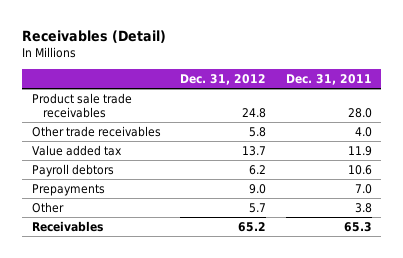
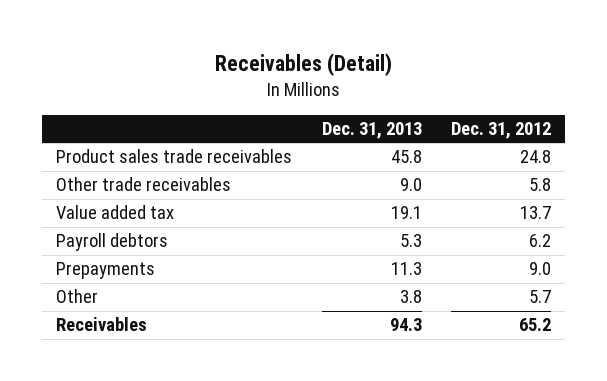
[285,74,372,86] Dec. 31, 2011 -> none
none -> [321,122,422,140] Dec. 31, 2013
[31,92,132,119] Product sale trade receivables -> [56,149,293,164] Product sales trade receivables

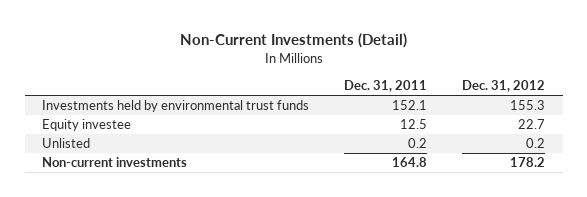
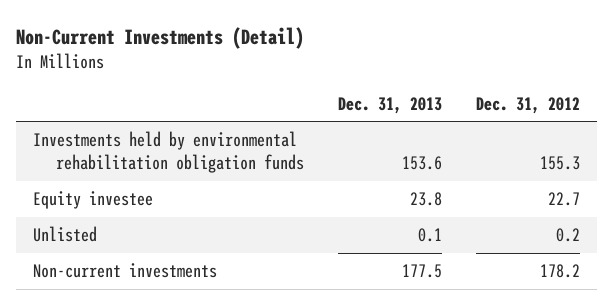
[344,80,428,93] Dec. 31, 2011 -> none
none -> [338,96,443,114] Dec. 31, 2013
[42,100,310,113] Investments held by environmental trust funds -> [33,131,305,173] Investments held by environmental rehabilitation obligation funds

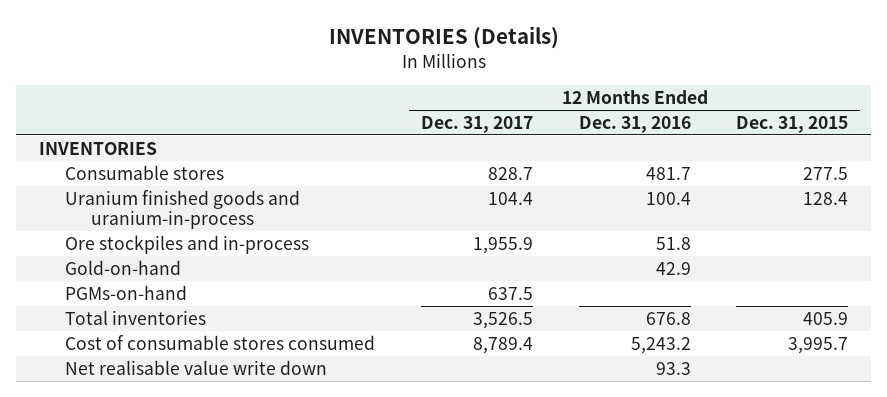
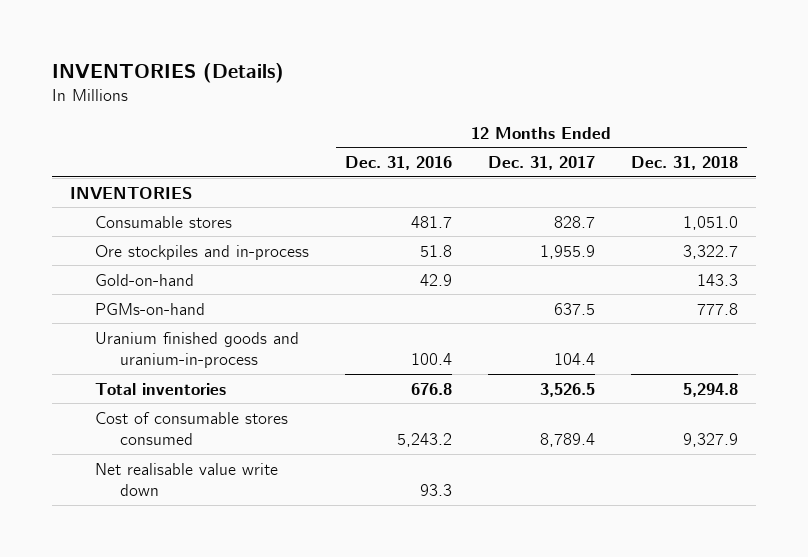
[736,115,849,133] Dec. 31, 2015 -> none
none -> [630,156,738,171] Dec. 31, 2018
[64,189,300,230] Uranium finished goods and uranium-in-process -> [94,331,299,369] Uranium finished goods and uranium-in-process

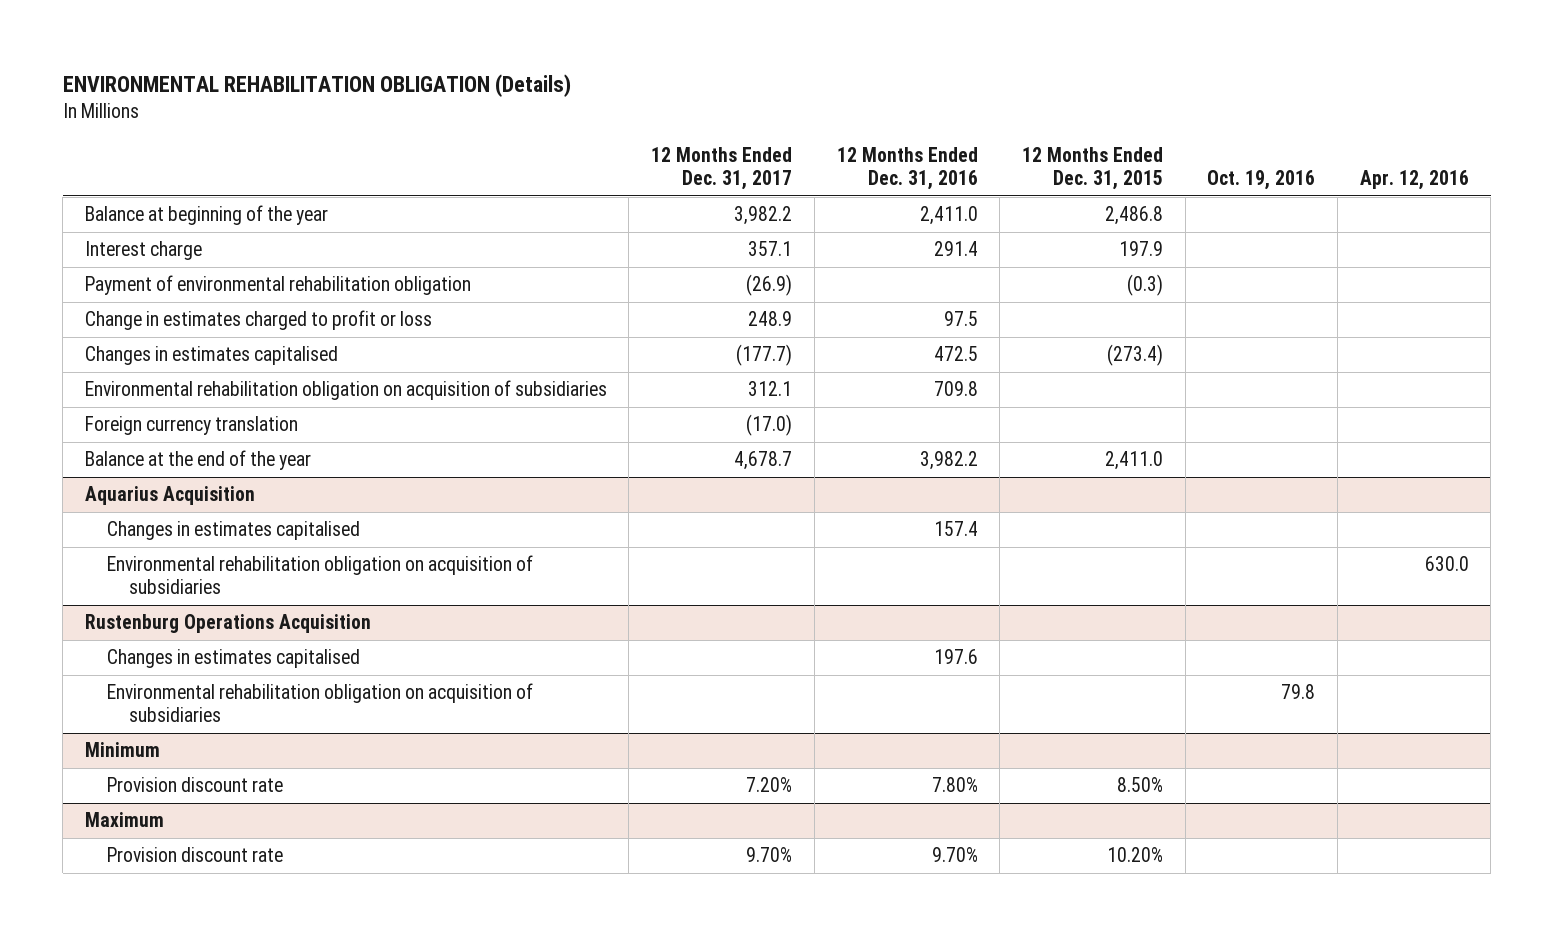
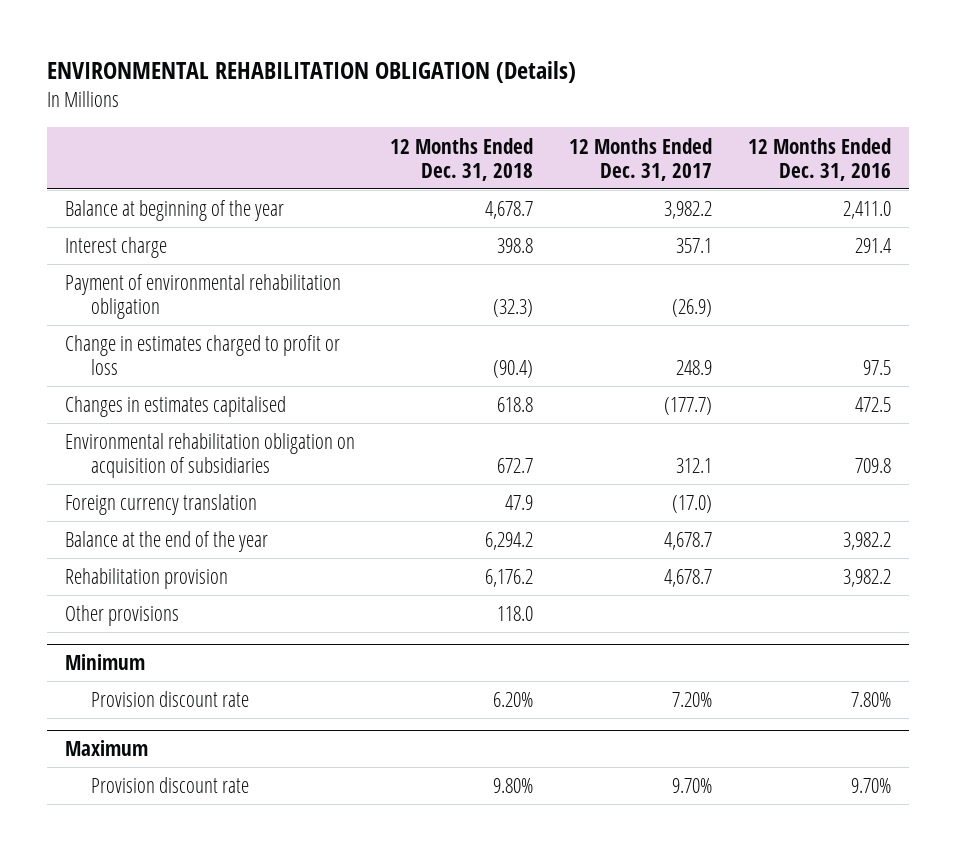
[1021,146,1163,190] 12 Months Ended Dec. 31, 2015 -> none
[1207,169,1316,190] Oct. 19, 2016 -> none
[1359,169,1469,190] Apr. 12, 2016 -> none
none -> [390,137,534,181] 12 Months Ended Dec. 31, 2018
[84,486,255,506] Aquarius Acquisition -> none
[106,521,360,541] Changes in estimates capitalised -> none
[106,555,533,595] Environmental rehabilitation obligation on acquisition of subsidiaries -> none
[84,614,371,634] Rustenburg Operations Acquisition -> none
[106,649,360,669] Changes in estimates capitalised -> none
[106,683,533,723] Environmental rehabilitation obligation on acquisition of subsidiaries -> none
none -> [64,568,228,590] Rehabilitation provision
none -> [64,605,179,627] Other provisions

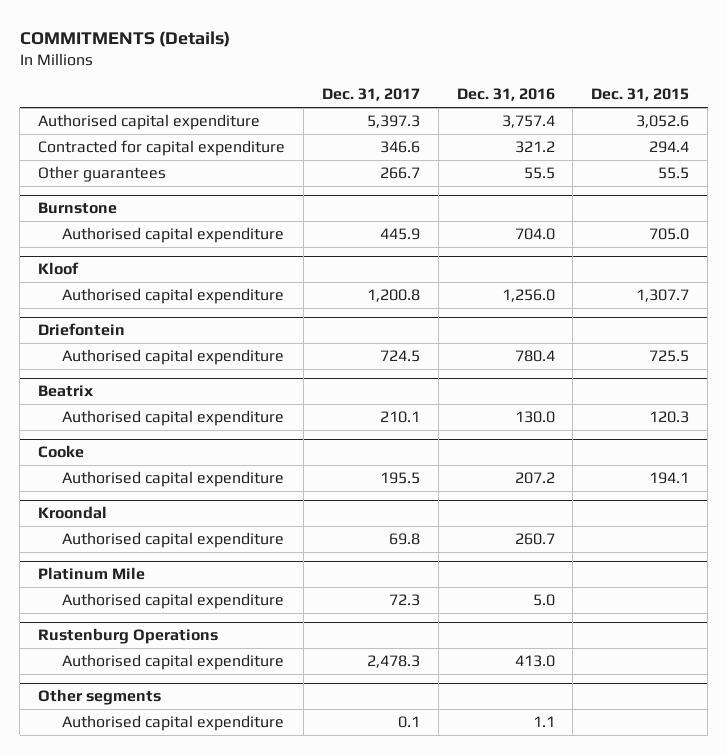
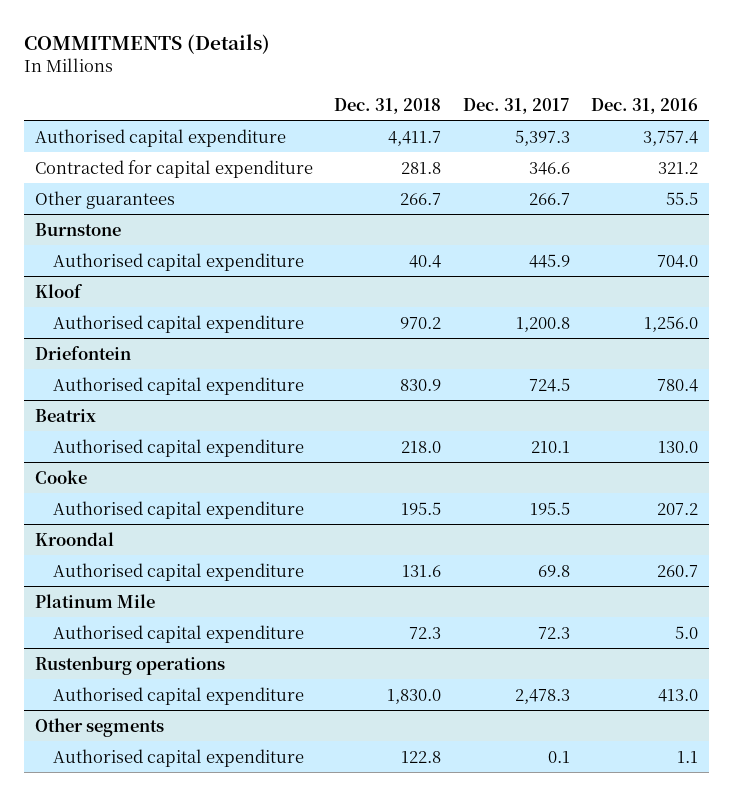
[591,88,690,102] Dec. 31, 2015 -> none
none -> [334,97,442,114] Dec. 31, 2018
[37,628,218,645] Rustenburg Operations -> [34,655,225,675] Rustenburg operations

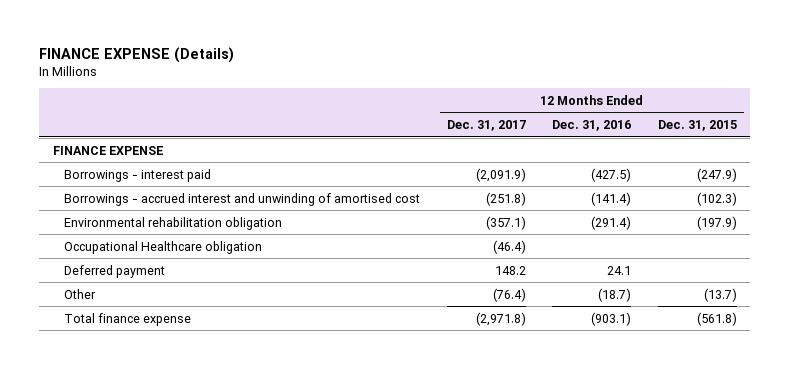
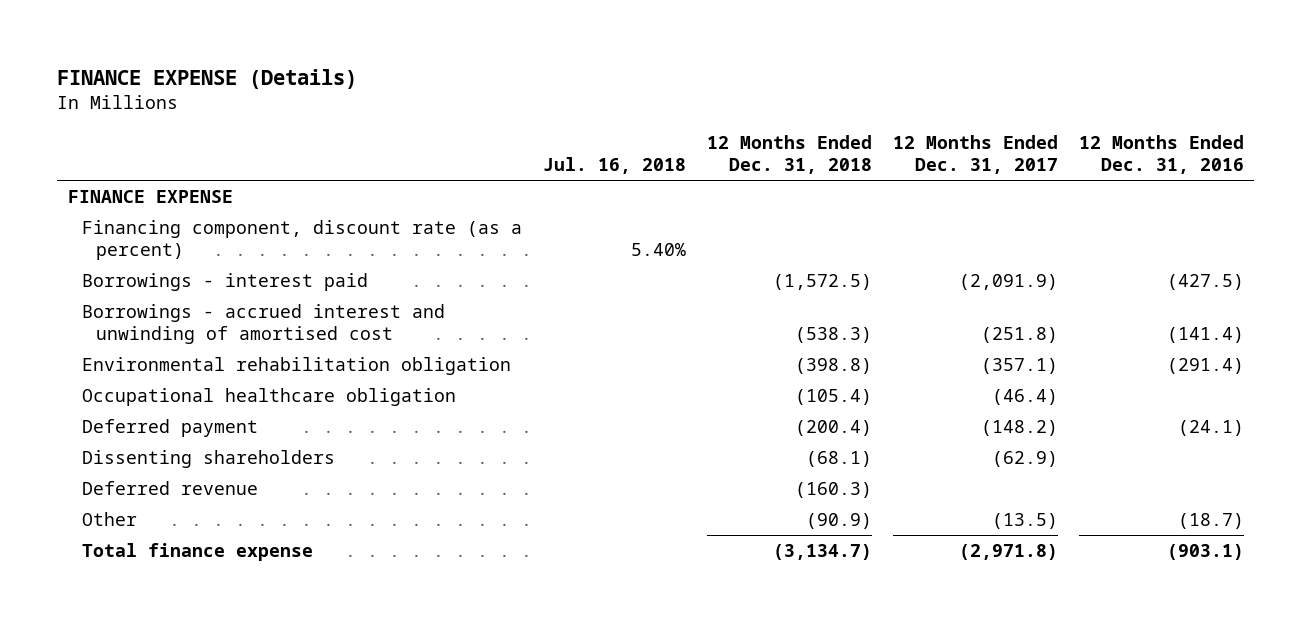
[658,120,738,132] Dec. 31, 2015 -> none
none -> [542,157,686,175] Jul. 16, 2018
none -> [706,134,872,175] 12 Months Ended Dec. 31, 2018
none -> [81,219,522,261] Financing component, discount rate (as a percent)
[63,240,262,254] Occupational Healthcare obligation -> [81,387,456,406] Occupational healthcare obligation
[494,265,526,275] 148.2 -> [980,419,1058,436] (148.2)
[607,265,632,275] 24.1 -> [1177,419,1244,436] (24.1)
none -> [81,449,335,468] Dissenting shareholders
none -> [81,480,258,495] Deferred revenue
[492,287,526,302] (76.4) -> [991,512,1058,529] (13.5)

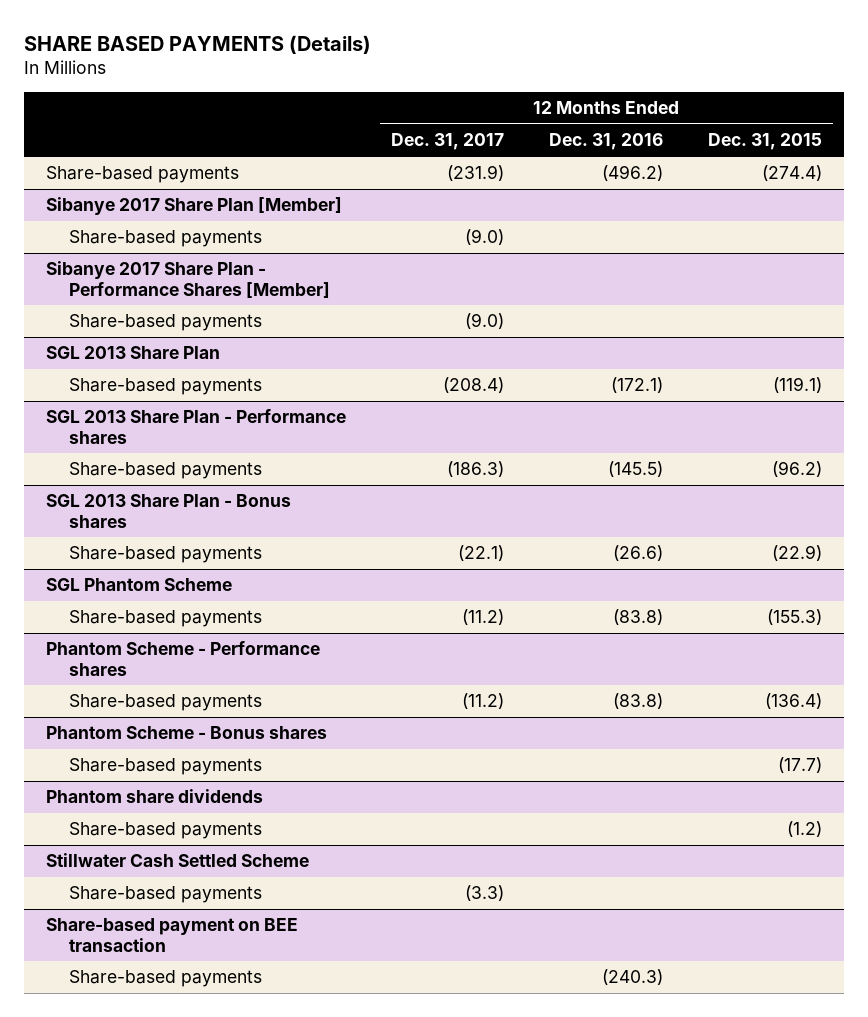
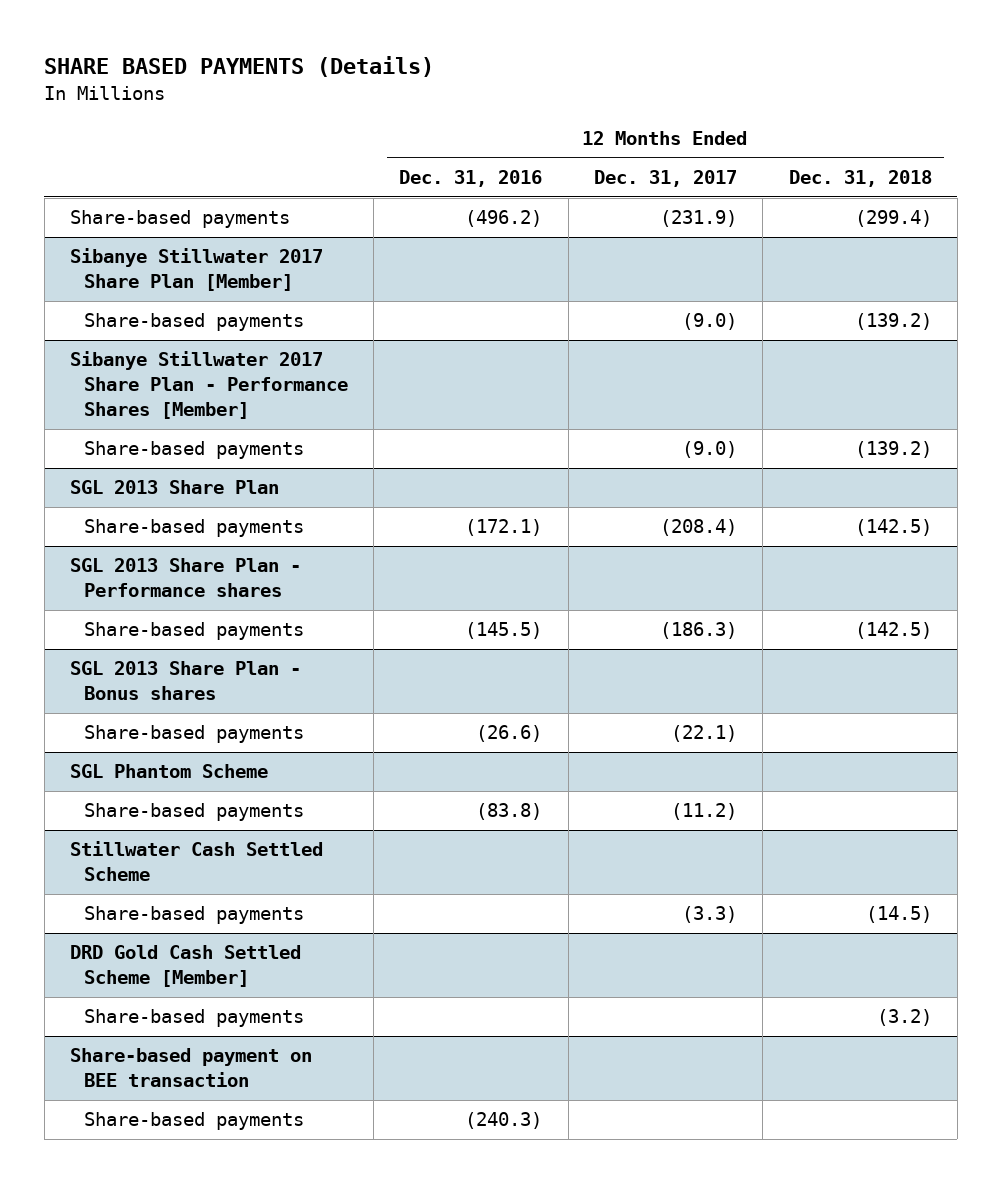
[707,133,822,151] Dec. 31, 2015 -> none
none -> [788,170,932,188] Dec. 31, 2018
[46,197,343,216] Sibanye 2017 Share Plan [Member] -> [70,248,324,292] Sibanye Stillwater 2017 Share Plan [Member]
[46,261,330,298] Sibanye 2017 Share Plan - Performance Shares [Member] -> [70,351,348,420] Sibanye Stillwater 2017 Share Plan - Performance Shares [Member]
[46,641,321,676] Phantom Scheme - Performance shares -> none
[68,694,262,712] Share-based payments -> none
[46,726,328,740] Phantom Scheme - Bonus shares -> none
[68,758,262,776] Share-based payments -> none
[46,789,264,804] Phantom share dividends -> none
[68,822,262,840] Share-based payments -> none
none -> [70,945,302,988] DRD Gold Cash Settled Scheme [Member]
none -> [83,1009,304,1028] Share-based payments

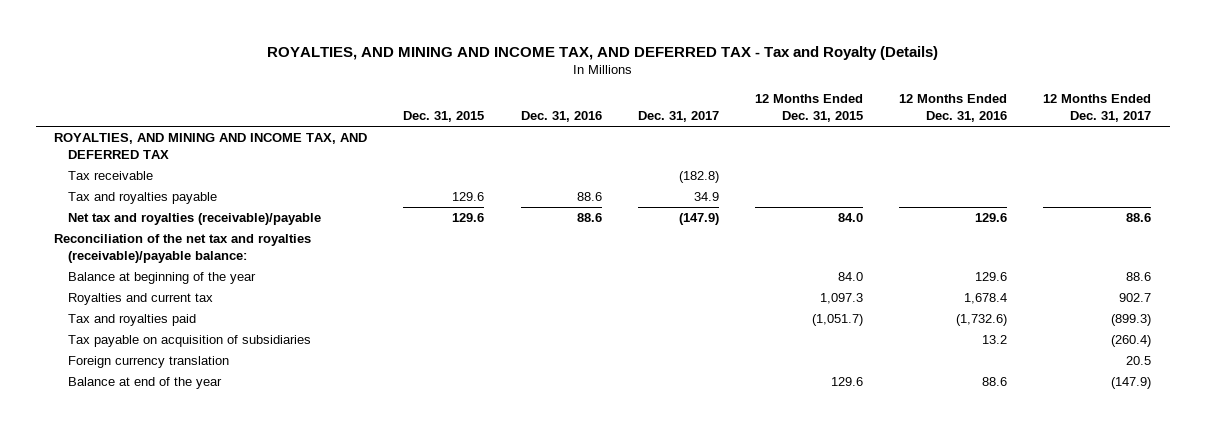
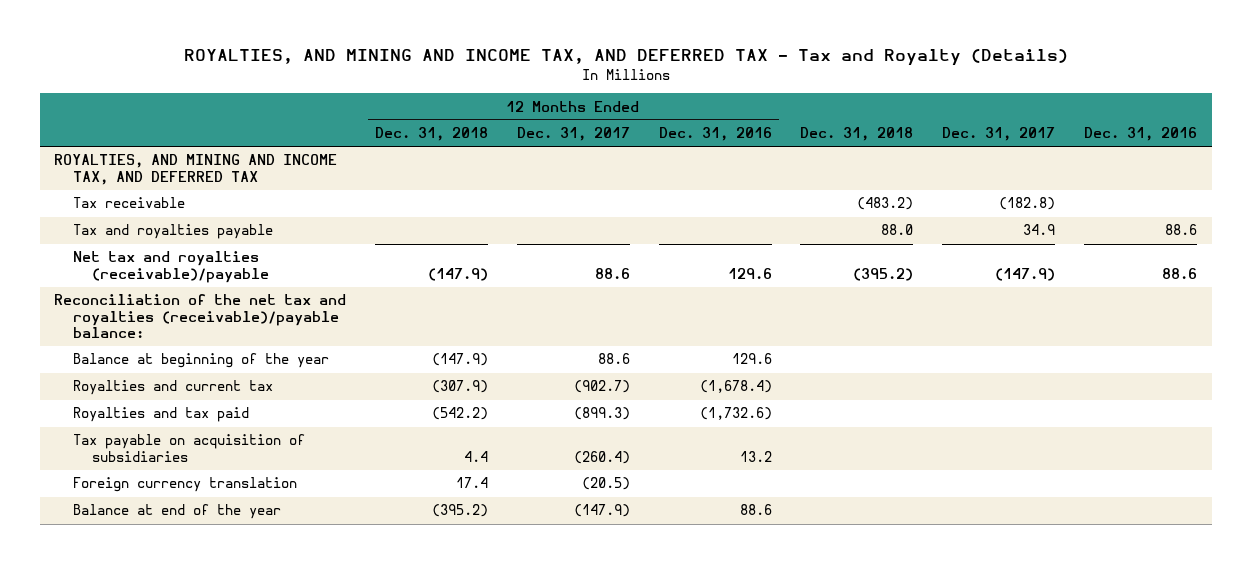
[403,110,485,122] Dec. 31, 2015 -> none
[755,93,864,122] 12 Months Ended Dec. 31, 2015 -> none
none -> [374,127,488,142] Dec. 31, 2018
none -> [800,127,914,142] Dec. 31, 2018
[964,293,1008,305] 1,678.4 -> [699,380,772,394] (1,678.4)
[1119,293,1152,303] 902.7 -> [573,380,630,394] (902.7)
[68,314,197,327] Tax and royalties paid -> [73,407,250,423] Royalties and tax paid
[1126,356,1152,366] 20.5 -> [581,477,630,491] (20.5)

